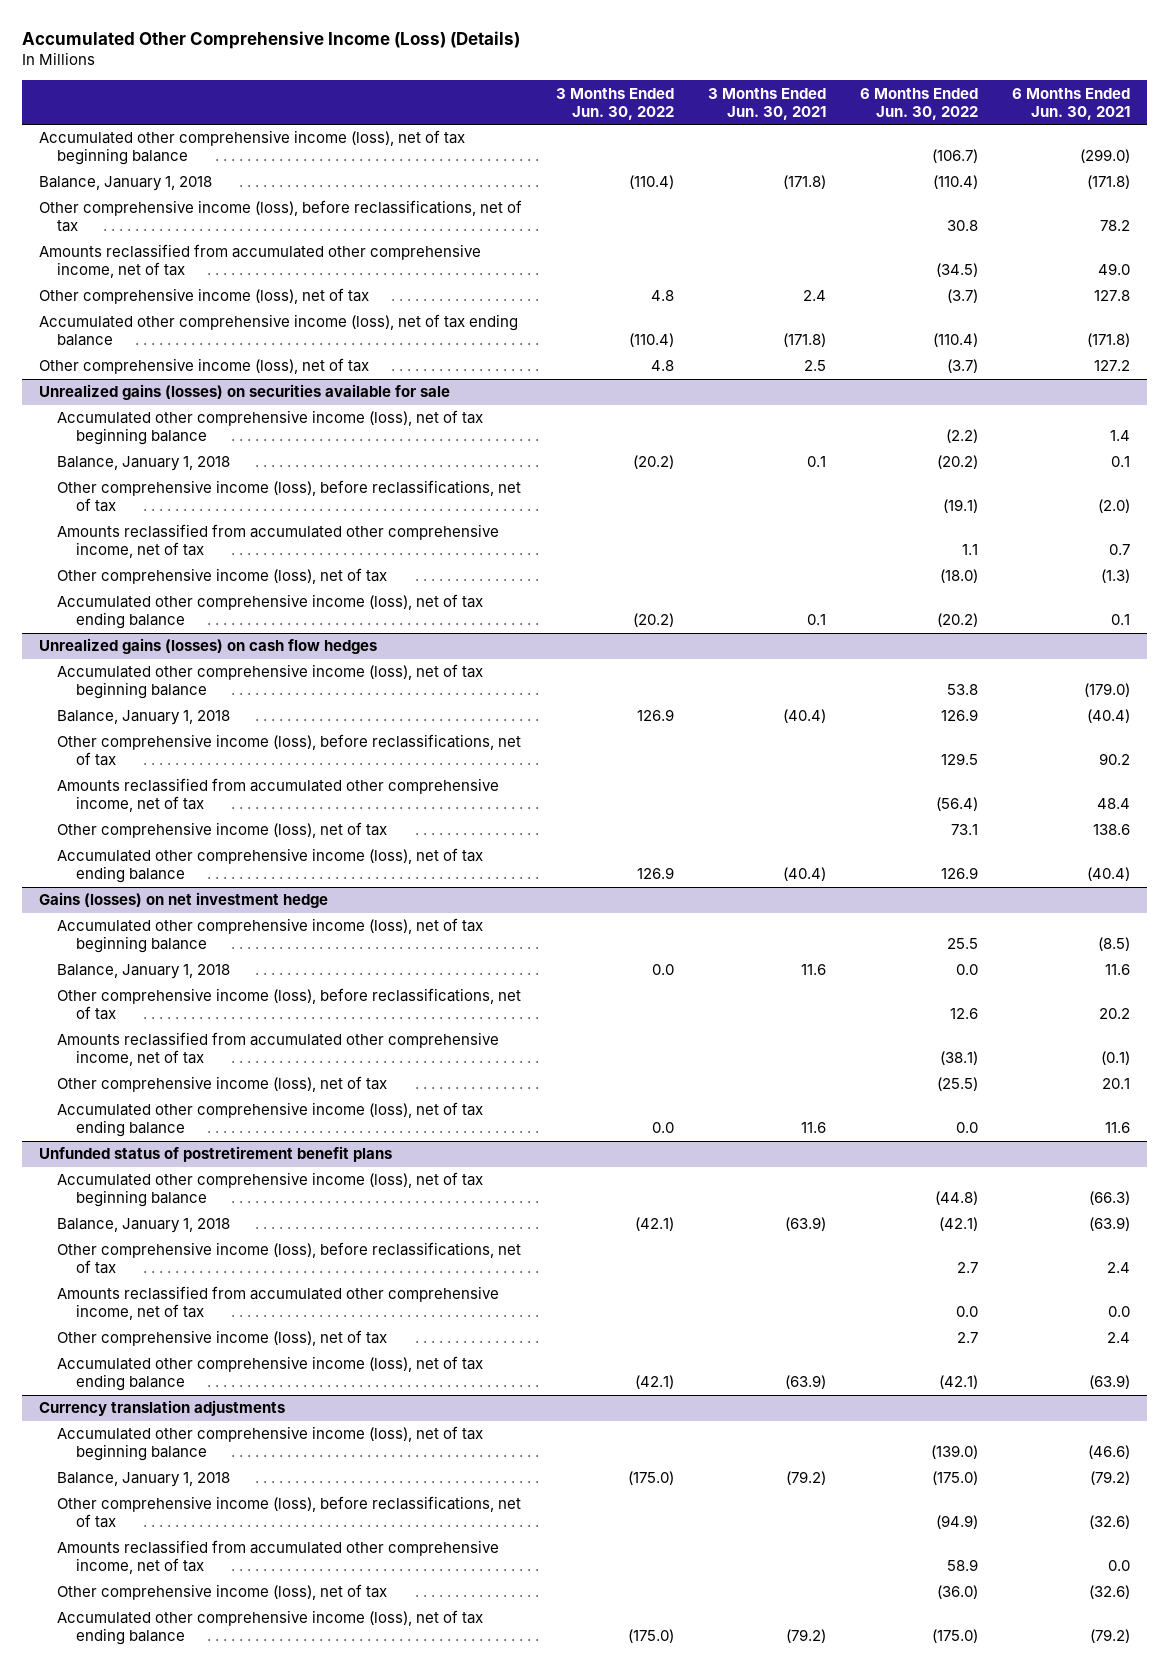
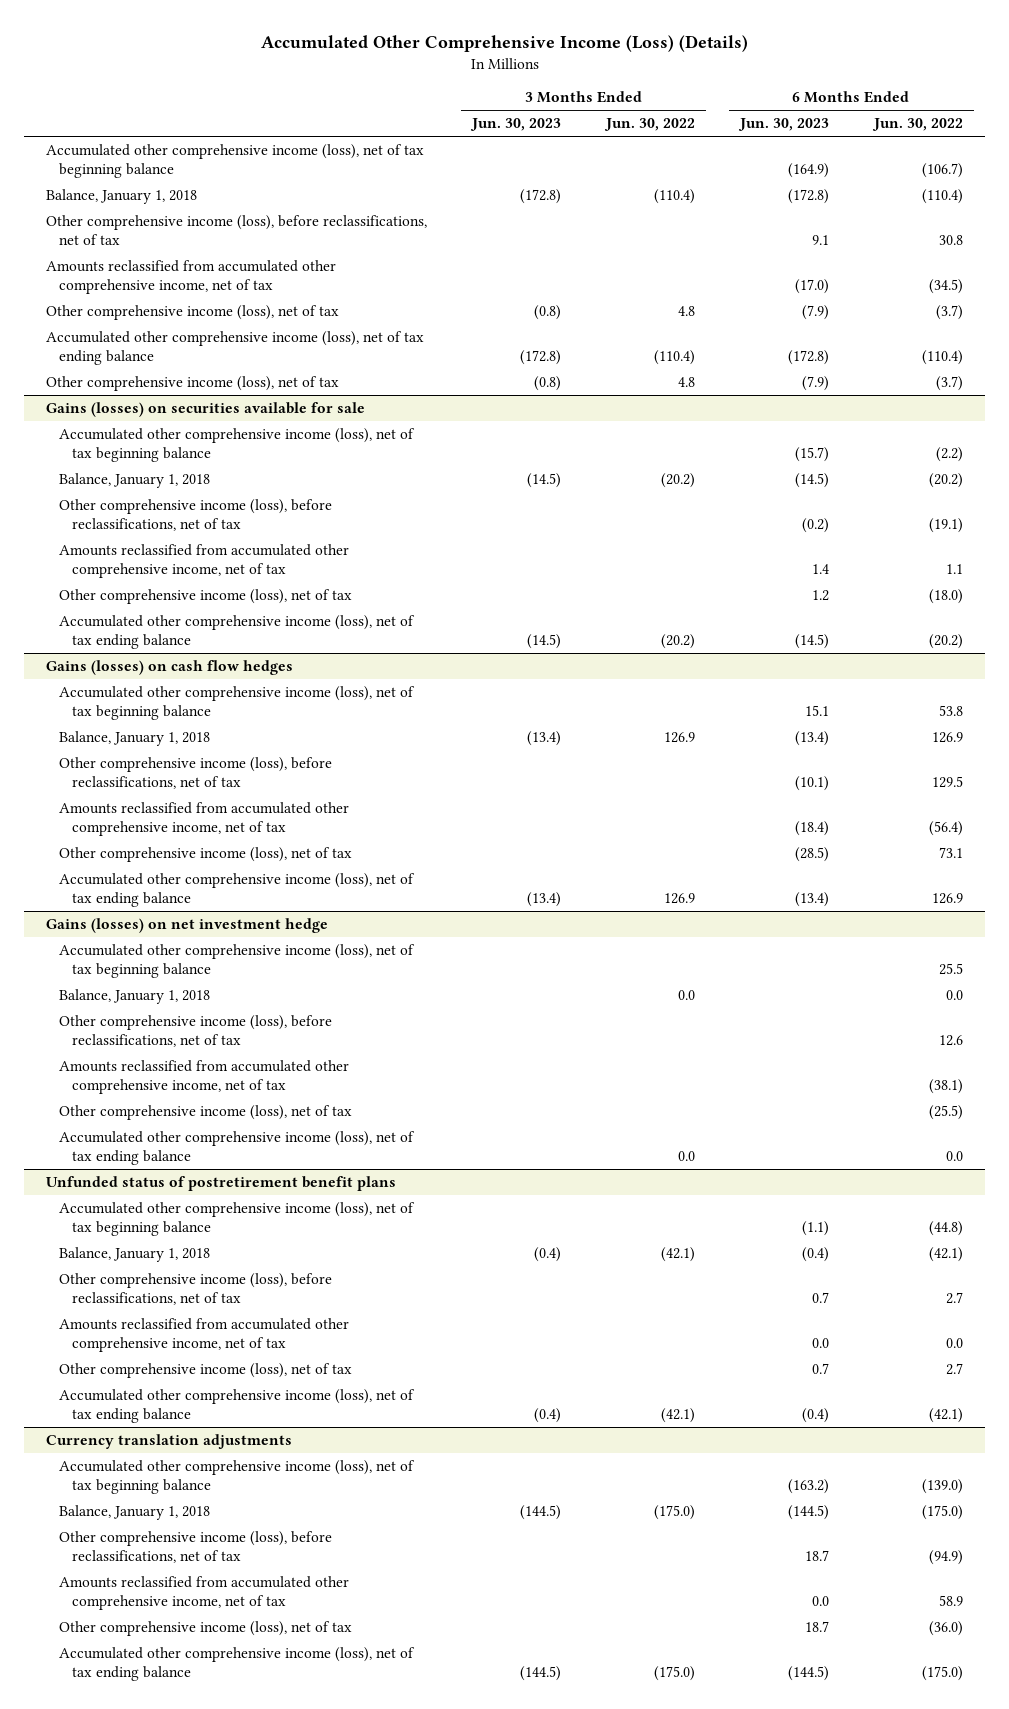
[707,87,826,120] 3 Months Ended Jun. 30, 2021 -> none
[1011,87,1130,120] 6 Months Ended Jun. 30, 2021 -> none
none -> [470,118,562,132] Jun. 30, 2023
none -> [737,118,829,132] Jun. 30, 2023
[38,384,450,401] Unrealized gains (losses) on securities available for sale -> [46,401,366,417] Gains (losses) on securities available for sale
[38,638,377,655] Unrealized gains (losses) on cash flow hedges -> [46,659,294,675] Gains (losses) on cash flow hedges

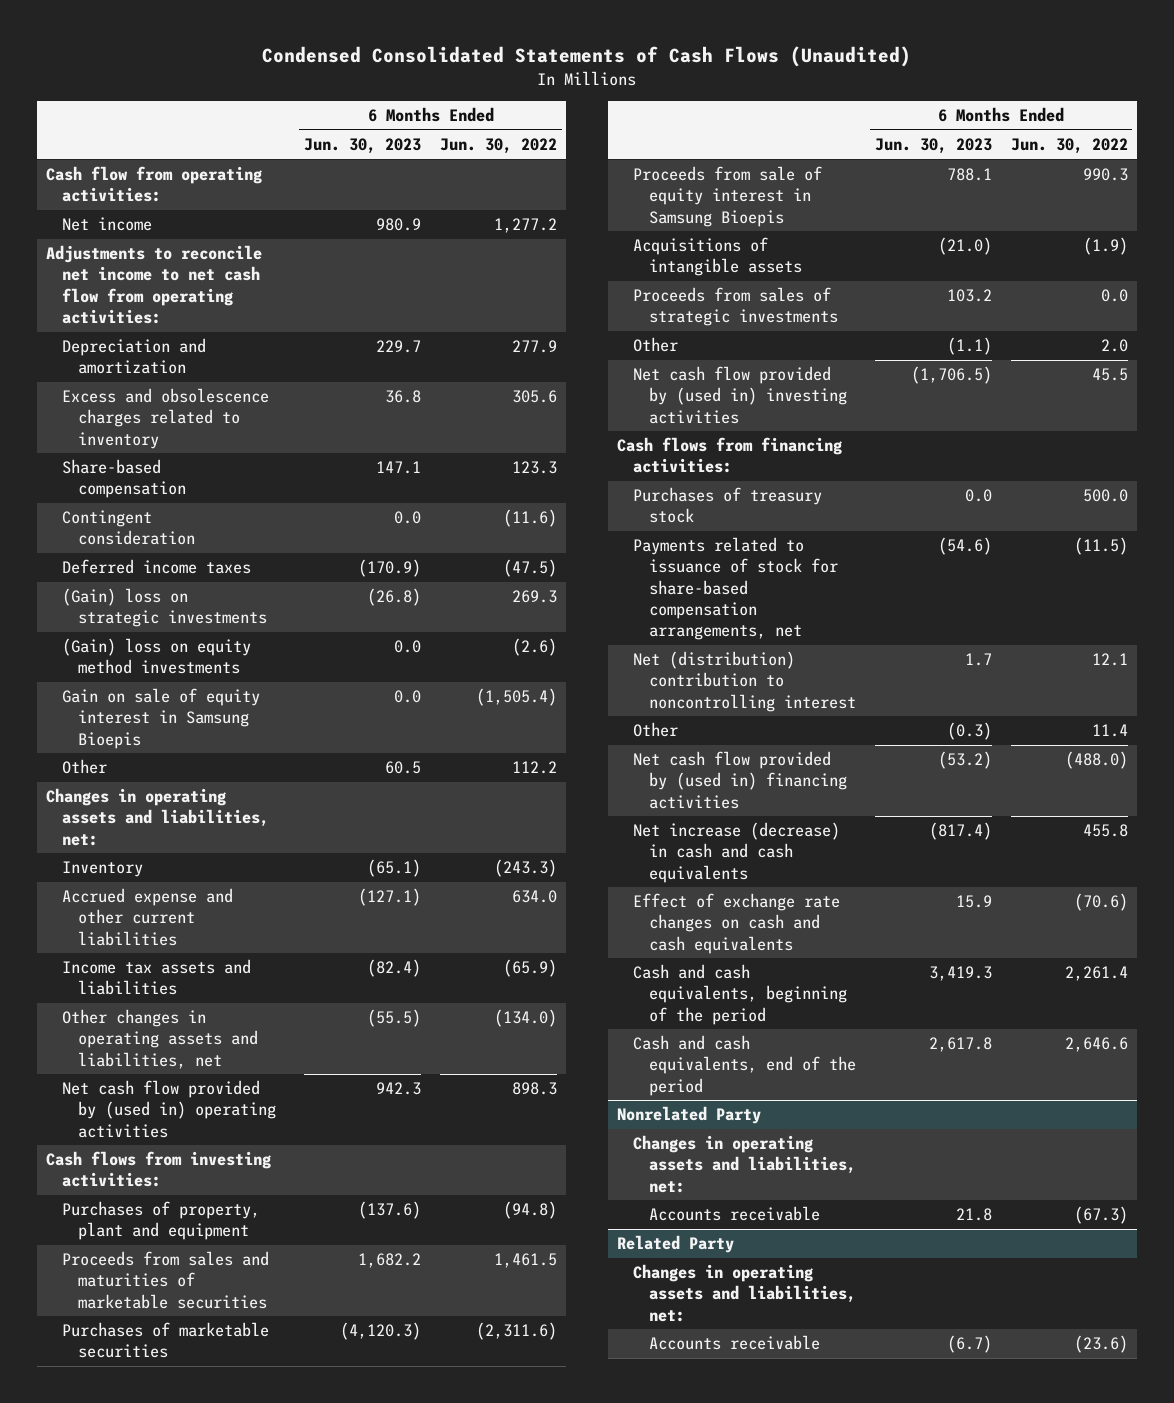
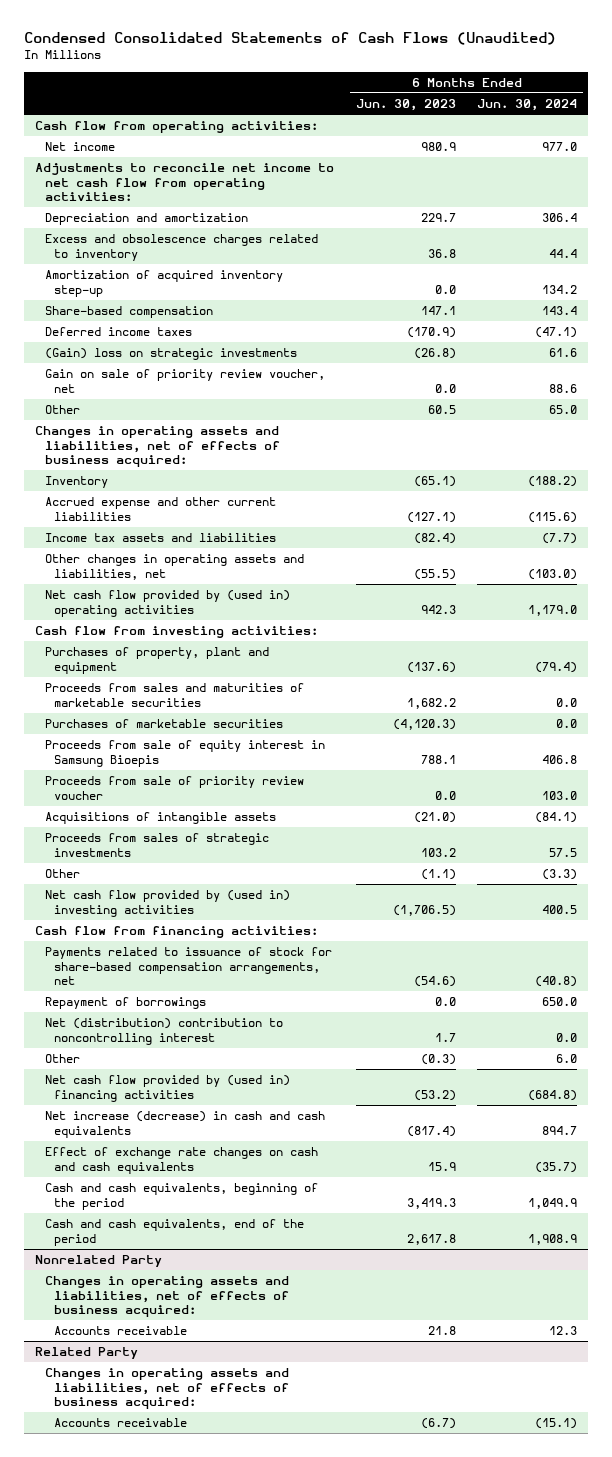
[440,137,558,154] Jun. 30, 2022 -> none
none -> [477,99,578,112] Jun. 30, 2024
none -> [44,270,283,297] Amortization of acquired inventory step-up
[62,510,196,546] Contingent consideration -> none
[62,638,252,675] (Gain) loss on equity method investments -> none
[62,688,261,749] Gain on sale of equity interest in Samsung Bioepis -> none
none -> [44,369,325,393] Gain on sale of priority review voucher, net
[46,788,270,846] Changes in operating assets and liabilities, net: -> [35,426,280,468] Changes in operating assets and liabilities, net of effects of business acquired:
[46,1151,272,1188] Cash flows from investing activities: -> [35,626,319,639] Cash flow from investing activities:
none -> [44,776,304,800] Proceeds from sale of priority review voucher
[632,487,822,524] Purchases of treasury stock -> none
[617,437,843,474] Cash flows from financing activities: -> [35,926,319,939] Cash flow from financing activities:
none -> [44,997,206,1010] Repayment of borrowings
[632,1135,856,1193] Changes in operating assets and liabilities, net: -> [44,1276,290,1318] Changes in operating assets and liabilities, net of effects of business acquired:
[632,1264,856,1322] Changes in operating assets and liabilities, net: -> [44,1368,290,1410] Changes in operating assets and liabilities, net of effects of business acquired:

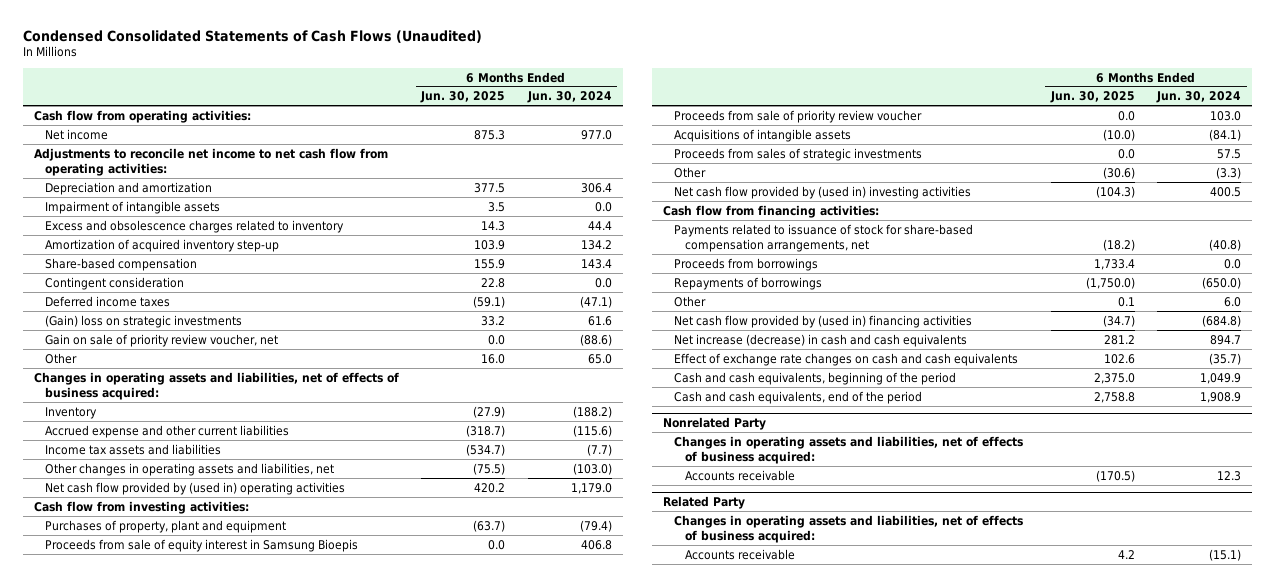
[355,99,456,112] Jun. 30, 2023 -> none
none -> [420,91,506,104] Jun. 30, 2025
none -> [44,200,220,214] Impairment of intangible assets
none -> [44,276,184,290] Contingent consideration
[549,383,578,393] 88.6 -> [579,333,612,346] (88.6)
[44,683,304,707] Proceeds from sales and maturities of marketable securities -> none
[44,719,283,729] Purchases of marketable securities -> none
[44,1018,283,1045] Net (distribution) contribution to noncontrolling interest -> none
none -> [674,257,819,271] Proceeds from borrowings
[44,997,206,1010] Repayment of borrowings -> [674,276,823,290] Repayments of borrowings
[542,997,578,1007] 650.0 -> [1201,276,1241,289] (650.0)

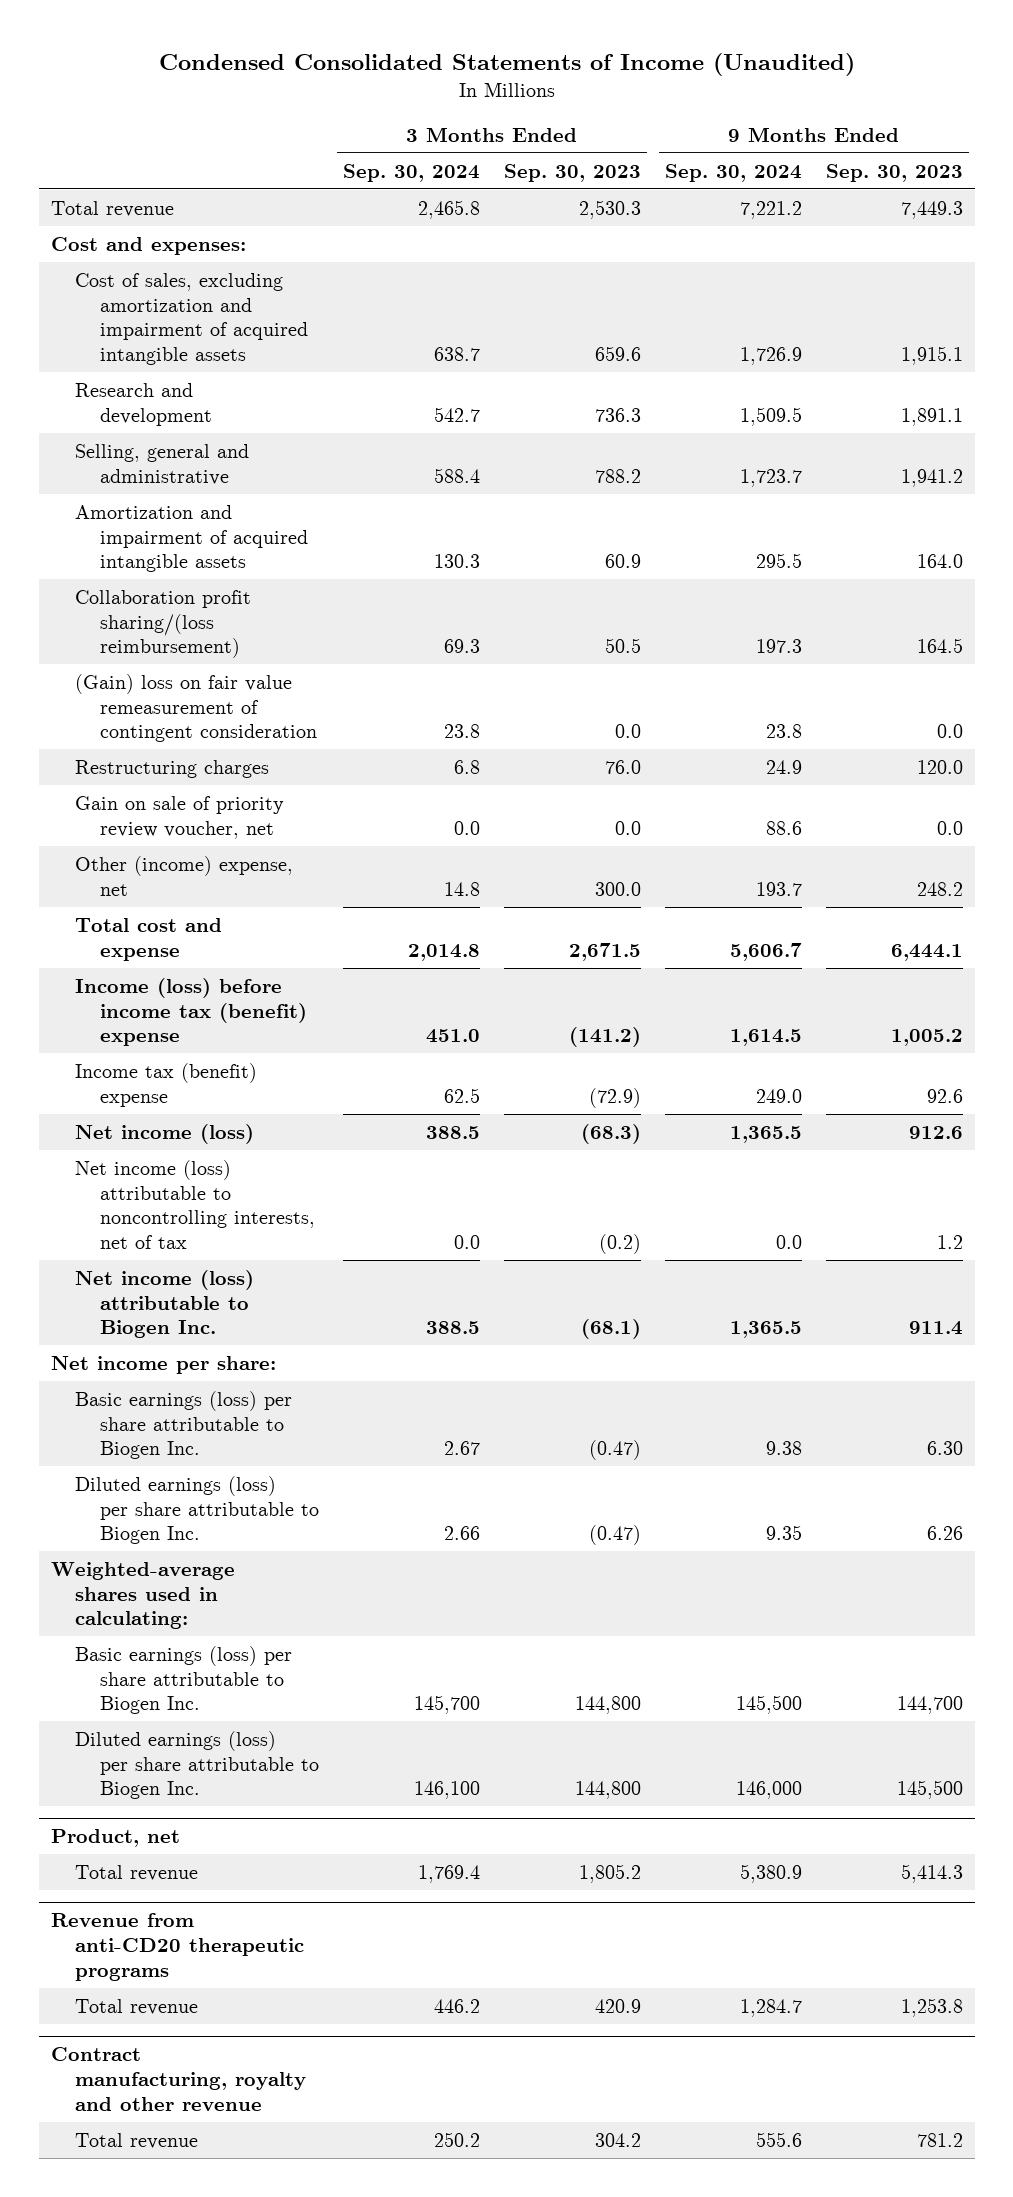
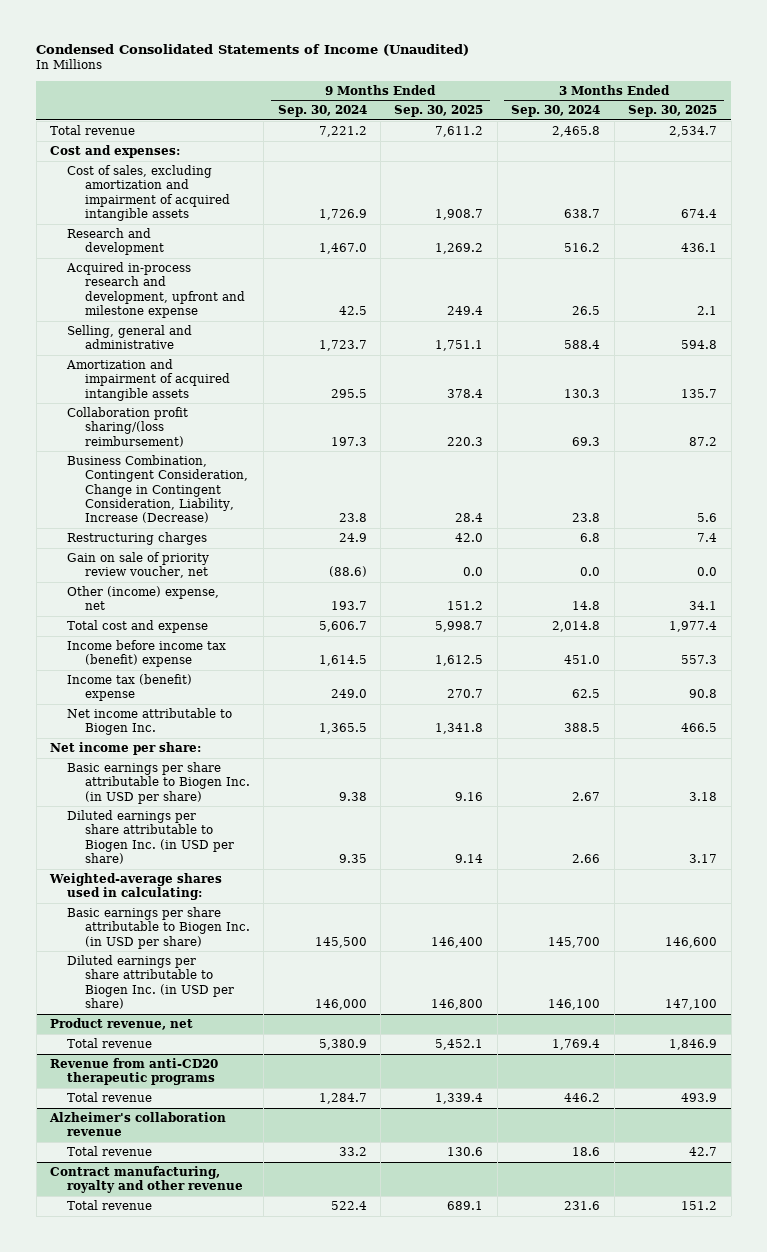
[503,163,641,182] Sep. 30, 2023 -> none
[825,163,963,182] Sep. 30, 2023 -> none
none -> [394,105,484,118] Sep. 30, 2025
none -> [628,105,718,118] Sep. 30, 2025
[433,406,480,422] 542.7 -> [564,243,601,253] 516.2
[739,406,802,426] 1,509.5 -> [318,243,367,255] 1,467.0
none -> [66,262,245,319] Acquired in-process research and development, upfront and milestone expense
[75,673,318,743] (Gain) loss on fair value remeasurement of contingent consideration -> [67,455,248,524] Business Combination, Contingent Consideration, Change in Contingent Consideration, Liability, Increase (Decrease)
[765,820,802,835] 88.6 -> [328,566,367,578] (88.6)
[75,977,308,1047] Income (loss) before income tax (benefit) expense -> [67,640,227,668] Income before income tax (benefit) expense
[75,1123,255,1144] Net income (loss) -> none
[75,1159,316,1250] Net income (loss) attributable to noncontrolling interests, net of tax -> none
[75,1269,255,1339] Net income (loss) attributable to Biogen Inc. -> [67,708,233,736] Net income attributable to Biogen Inc.
[75,1390,293,1460] Basic earnings (loss) per share attributable to Biogen Inc. -> [67,762,250,804] Basic earnings per share attributable to Biogen Inc. (in USD per share)
[75,1475,320,1545] Diluted earnings (loss) per share attributable to Biogen Inc. -> [67,810,234,865] Diluted earnings per share attributable to Biogen Inc. (in USD per share)
[75,1645,293,1715] Basic earnings (loss) per share attributable to Biogen Inc. -> [67,907,250,949] Basic earnings per share attributable to Biogen Inc. (in USD per share)
[75,1730,320,1800] Diluted earnings (loss) per share attributable to Biogen Inc. -> [67,955,234,1010] Diluted earnings per share attributable to Biogen Inc. (in USD per share)
[50,1829,180,1848] Product, net -> [50,1018,194,1031] Product revenue, net
none -> [49,1112,227,1137] Alzheimer's collaboration revenue
none -> [67,1146,153,1157] Total revenue
[433,2131,480,2147] 250.2 -> [564,1201,601,1211] 231.6
[755,2131,802,2147] 555.6 -> [330,1201,367,1211] 522.4

